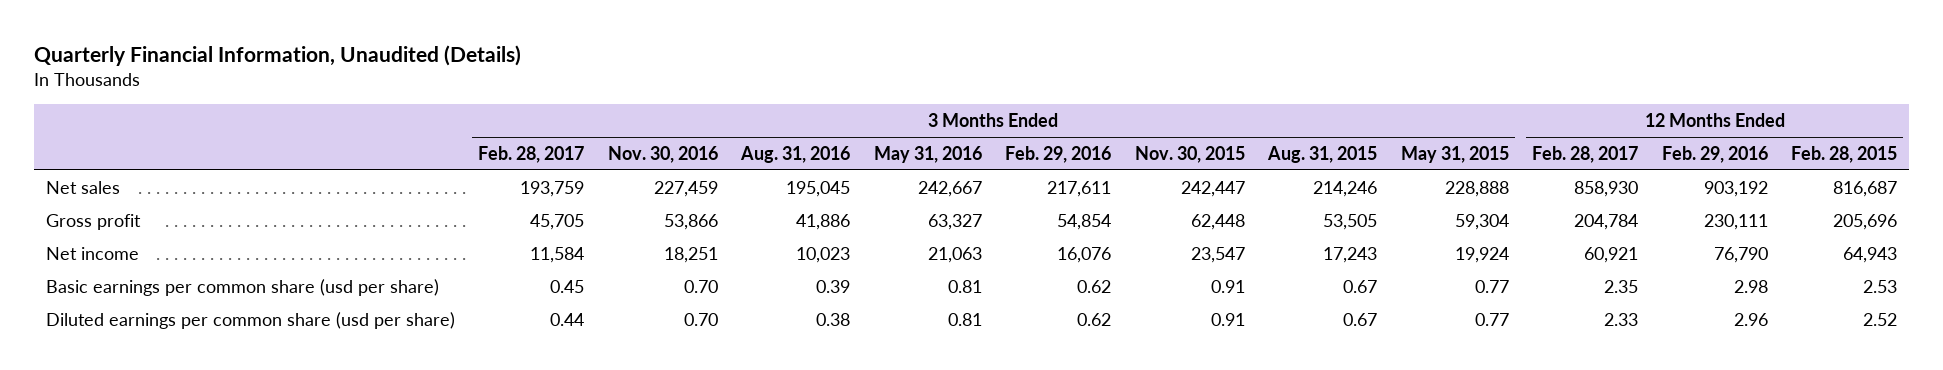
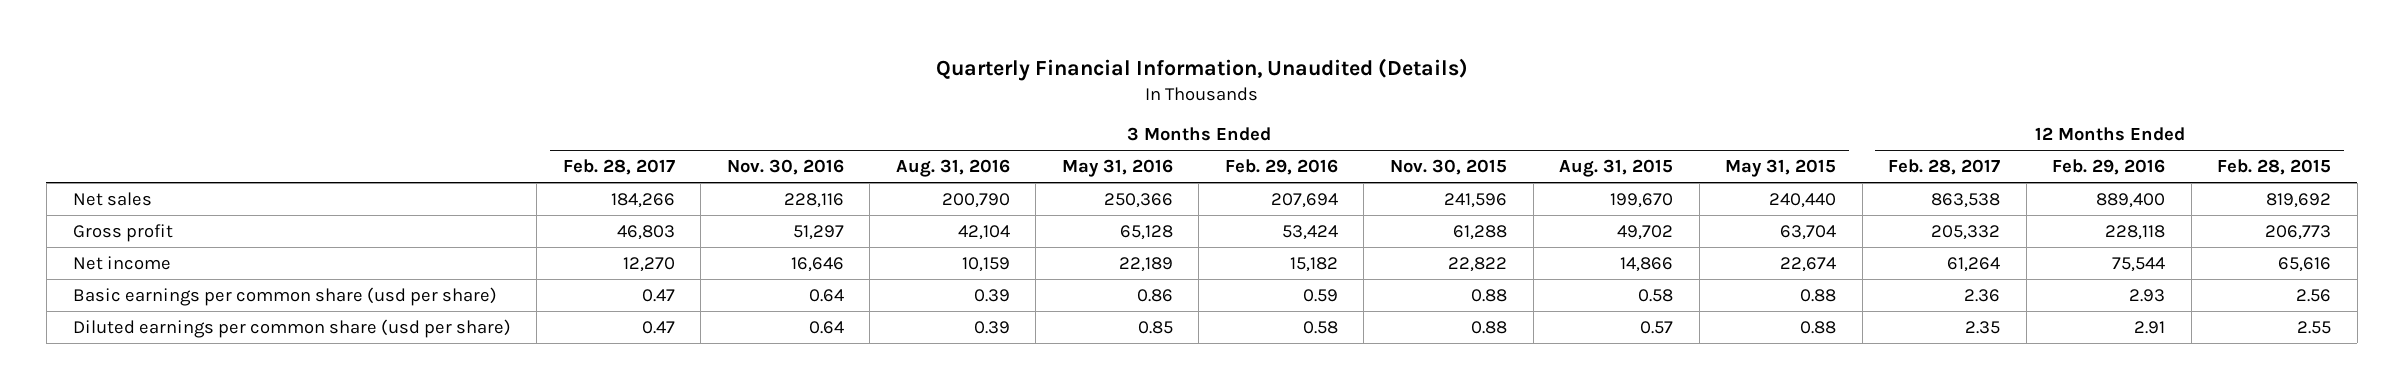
[520,180,585,197] 193,759 -> [610,192,675,208] 184,266
[653,180,718,197] 227,459 -> [783,192,844,208] 228,116
[786,180,851,197] 195,045 -> [941,192,1010,208] 200,790
[917,180,982,197] 242,667 -> [1103,192,1173,208] 250,366
[1047,180,1112,197] 217,611 -> [1270,192,1338,208] 207,694
[1180,180,1245,197] 242,447 -> [1444,192,1508,208] 241,596
[1313,180,1378,197] 214,246 -> [1610,192,1674,208] 199,670
[1444,180,1509,197] 228,888 -> [1769,192,1837,208] 240,440
[1574,180,1639,197] 858,930 -> [1931,192,2001,208] 863,538
[1703,180,1768,197] 903,192 -> [2096,192,2166,208] 889,400
[1833,180,1898,197] 816,687 -> [2266,192,2332,208] 819,692
[530,213,585,230] 45,705 -> [616,224,675,240] 46,803
[663,213,718,230] 53,866 -> [792,224,844,240] 51,297
[796,213,851,230] 41,886 -> [957,224,1010,240] 42,104
[927,213,982,230] 63,327 -> [1119,224,1173,240] 65,128
[1057,213,1112,230] 54,854 -> [1281,224,1338,240] 53,424
[1190,213,1245,230] 62,448 -> [1453,224,1508,240] 61,288
[1323,213,1378,230] 53,505 -> [1617,224,1674,240] 49,702
[1454,213,1509,230] 59,304 -> [1780,224,1837,240] 63,704
[1574,213,1639,230] 204,784 -> [1931,224,2001,240] 205,332
[1703,213,1768,230] 230,111 -> [2105,224,2166,240] 228,118
[1833,213,1898,230] 205,696 -> [2265,224,2332,240] 206,773
[530,246,585,263] 11,584 -> [622,256,675,272] 12,270
[663,246,718,263] 18,251 -> [790,256,844,272] 16,646
[796,246,851,263] 10,023 -> [961,256,1010,272] 10,159
[927,246,982,263] 21,063 -> [1118,256,1173,272] 22,189
[1057,246,1112,263] 16,076 -> [1289,256,1338,272] 15,182
[1190,246,1245,263] 23,547 -> [1448,256,1508,272] 22,822
[1323,246,1378,263] 17,243 -> [1620,256,1674,272] 14,866
[1454,246,1509,263] 19,924 -> [1780,256,1837,272] 22,674
[1584,246,1639,263] 60,921 -> [1947,256,2001,272] 61,264
[1713,246,1768,263] 76,790 -> [2112,256,2166,272] 75,544
[1843,246,1898,263] 64,943 -> [2278,256,2332,272] 65,616
[550,279,585,293] 0.45 -> [641,288,675,302] 0.47
[683,279,718,293] 0.70 -> [808,288,844,302] 0.64
[947,279,982,293] 0.81 -> [1136,288,1173,302] 0.86
[1077,279,1112,293] 0.62 -> [1302,288,1338,302] 0.59
[1210,279,1245,293] 0.91 -> [1471,288,1508,302] 0.88
[1343,279,1378,293] 0.67 -> [1638,288,1674,302] 0.58
[1474,279,1509,293] 0.77 -> [1800,288,1837,302] 0.88
[1604,279,1639,293] 2.35 -> [1964,288,2001,302] 2.36
[1733,279,1768,293] 2.98 -> [2129,288,2166,302] 2.93
[1863,279,1898,293] 2.53 -> [2296,288,2332,302] 2.56
[550,312,585,326] 0.44 -> [641,320,675,334] 0.47
[683,312,718,326] 0.70 -> [808,320,844,334] 0.64
[816,312,851,326] 0.38 -> [973,320,1010,334] 0.39
[947,312,982,326] 0.81 -> [1137,320,1173,334] 0.85
[1077,312,1112,326] 0.62 -> [1302,320,1338,334] 0.58
[1210,312,1245,326] 0.91 -> [1471,320,1508,334] 0.88
[1343,312,1378,326] 0.67 -> [1640,320,1674,334] 0.57
[1474,312,1509,326] 0.77 -> [1800,320,1837,334] 0.88
[1604,312,1639,326] 2.33 -> [1965,320,2001,334] 2.35
[1733,312,1768,326] 2.96 -> [2134,320,2166,334] 2.91
[1863,312,1898,326] 2.52 -> [2297,320,2332,334] 2.55

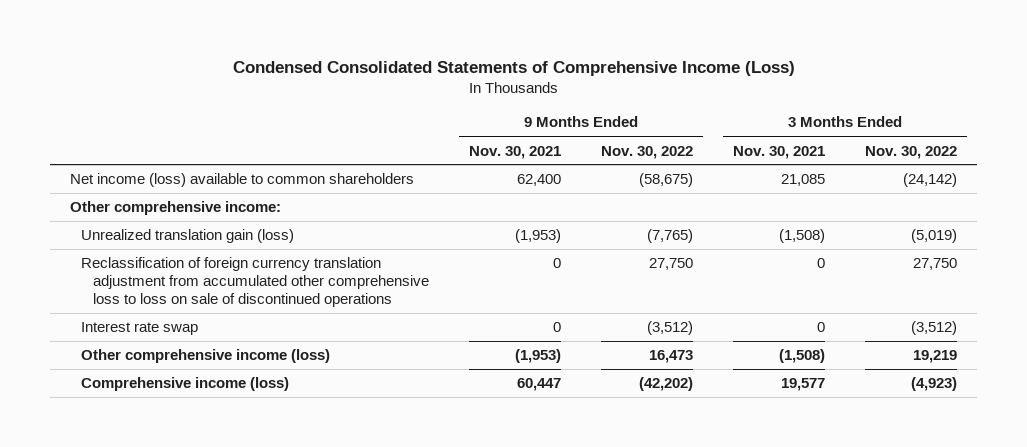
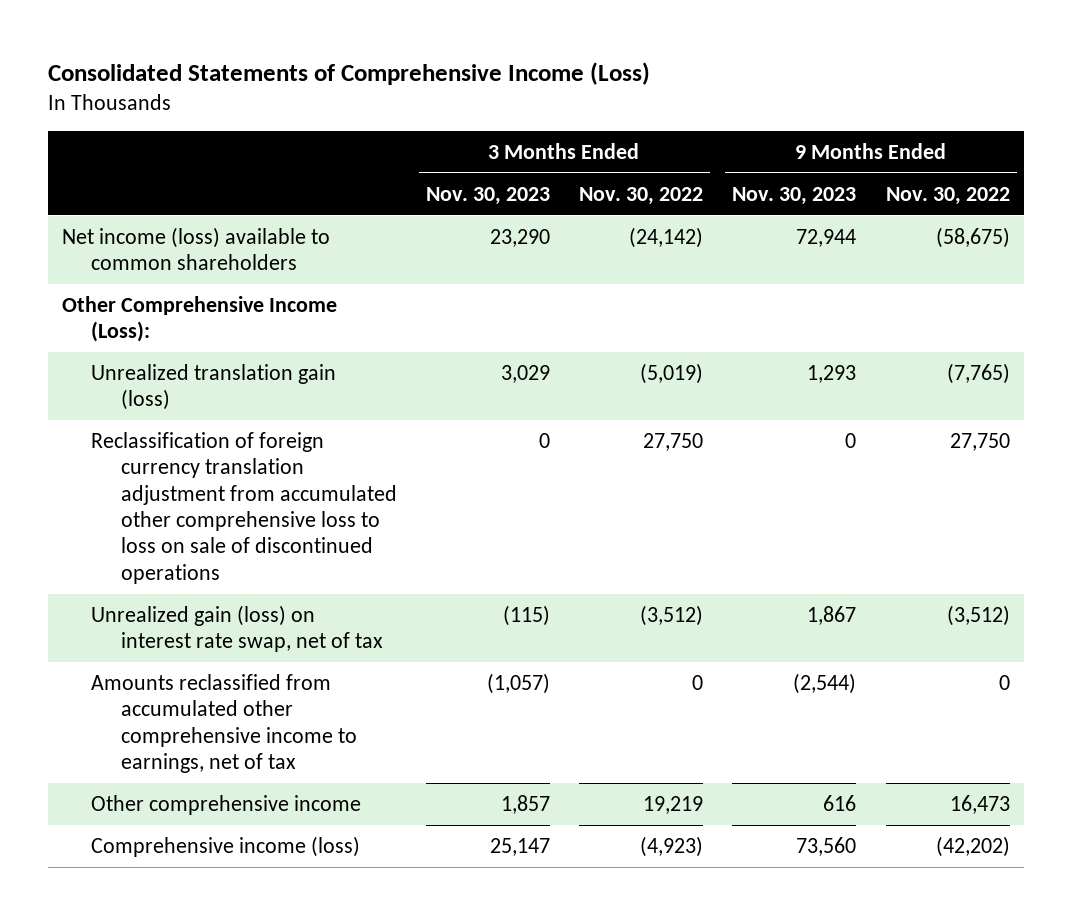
[232,61,795,77] Condensed Consolidated Statements of Comprehensive Income (Loss) -> [47,61,650,85] Consolidated Statements of Comprehensive Income (Loss)
[468,145,561,159] Nov. 30, 2021 -> none
[733,145,826,159] Nov. 30, 2021 -> none
none -> [425,186,550,205] Nov. 30, 2023
none -> [732,186,857,205] Nov. 30, 2023
[70,201,282,216] Other comprehensive income: -> [62,295,338,343] Other Comprehensive Income (Loss):
[81,322,199,336] Interest rate swap -> [91,604,383,653] Unrealized gain (loss) on interest rate swap, net of tax
none -> [91,673,357,773] Amounts reclassified from accumulated other comprehensive income to earnings, net of tax
[81,349,331,364] Other comprehensive income (loss) -> [91,794,362,815] Other comprehensive income

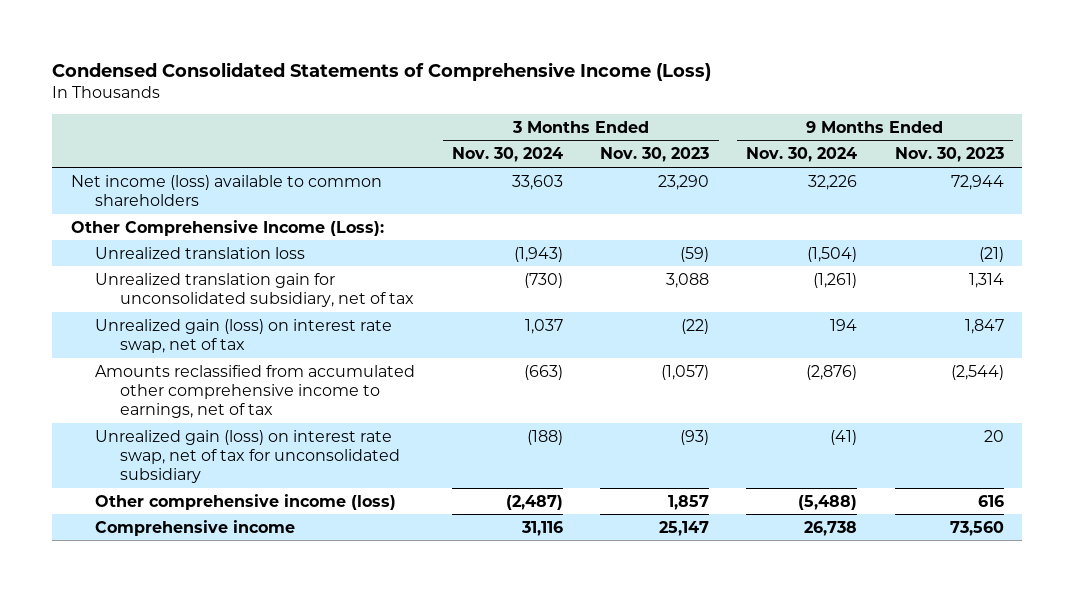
[47,61,650,85] Consolidated Statements of Comprehensive Income (Loss) -> [52,61,712,81] Condensed Consolidated Statements of Comprehensive Income (Loss)
[579,186,704,205] Nov. 30, 2022 -> none
[885,186,1010,205] Nov. 30, 2022 -> none
none -> [452,147,564,163] Nov. 30, 2024
none -> [746,147,858,163] Nov. 30, 2024
[91,431,397,584] Reclassification of foreign currency translation adjustment from accumulated other comprehensive loss to loss on sale of discontinued operations -> none
[91,363,337,411] Unrealized translation gain (loss) -> [95,246,306,259] Unrealized translation loss
[500,364,550,383] 3,029 -> [680,246,710,262] (59)
[807,364,857,383] 1,293 -> [978,246,1004,262] (21)
none -> [95,272,414,308] Unrealized translation gain for unconsolidated subsidiary, net of tax
[502,604,550,626] (115) -> [681,318,710,334] (22)
[807,605,857,625] 1,867 -> [964,318,1004,334] 1,847
none -> [95,429,400,484] Unrealized gain (loss) on interest rate swap, net of tax for unconsolidated subsidiary
[91,794,362,815] Other comprehensive income -> [95,493,397,510] Other comprehensive income (loss)
[91,835,361,857] Comprehensive income (loss) -> [95,519,296,536] Comprehensive income

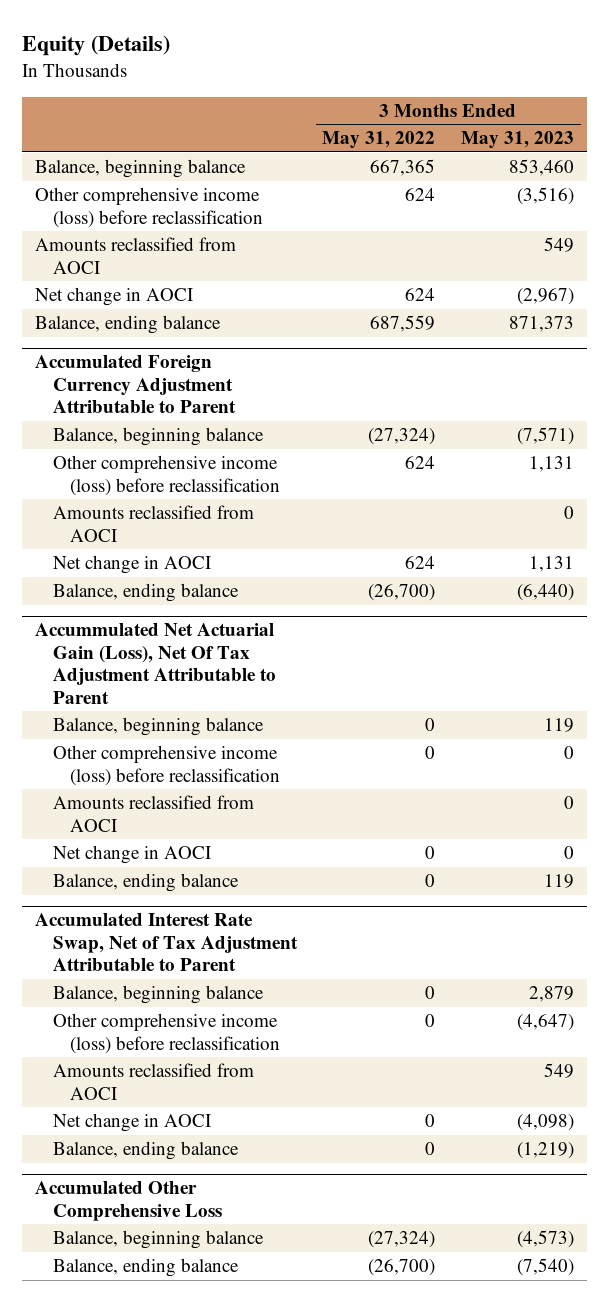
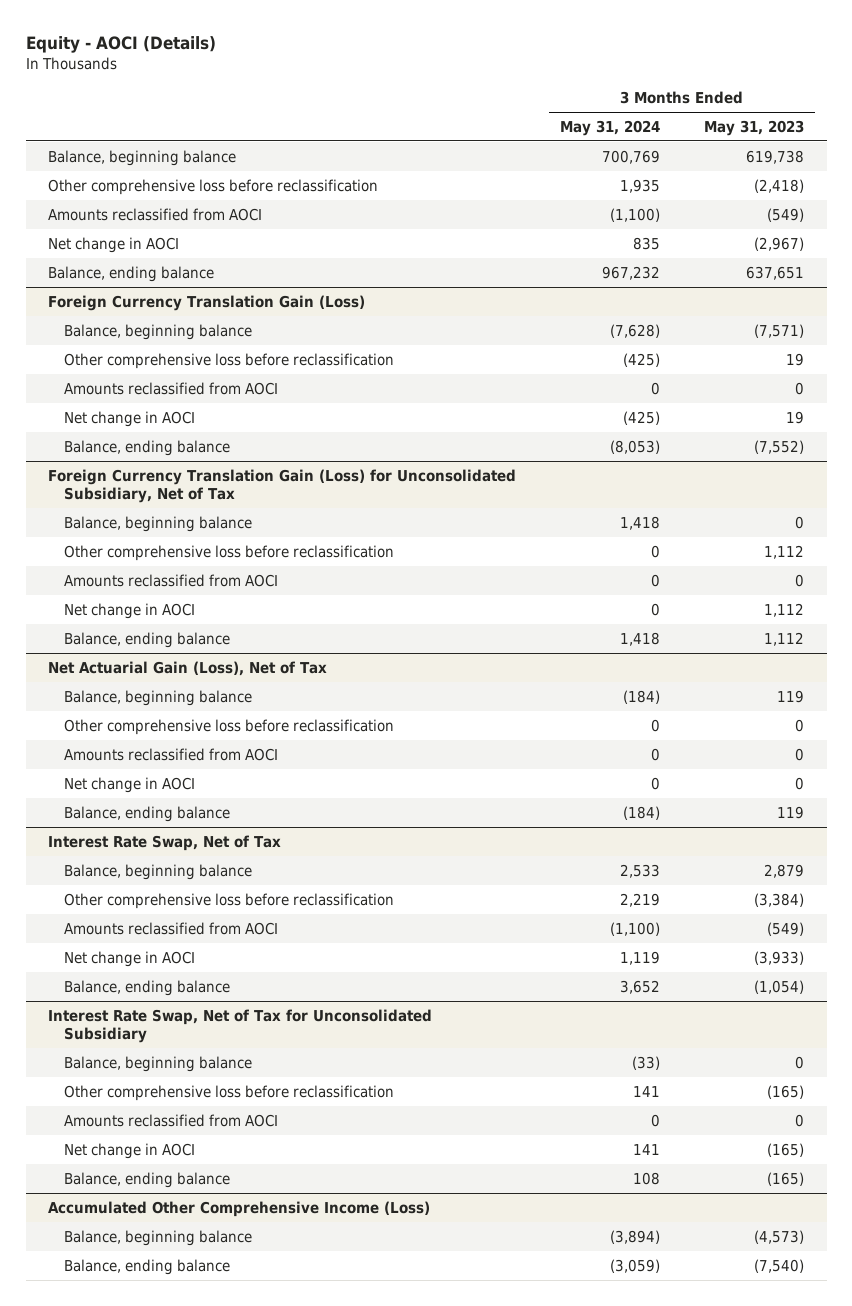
[21,35,170,57] Equity (Details) -> [25,35,216,53] Equity - AOCI (Details)
[322,131,436,149] May 31, 2022 -> none
none -> [560,119,661,136] May 31, 2024
[509,159,575,177] 853,460 -> [746,149,805,164] 619,738
[34,187,263,228] Other comprehensive income (loss) before reclassification -> [47,178,378,195] Other comprehensive loss before reclassification
[517,187,575,206] (3,516) -> [754,178,805,193] (2,418)
[544,237,575,253] 549 -> [767,207,805,222] (549)
[509,316,575,333] 871,373 -> [746,265,805,280] 637,651
[34,355,236,414] Accumulated Foreign Currency Adjustment Attributable to Parent -> [47,294,365,311] Foreign Currency Translation Gain (Loss)
[52,455,281,496] Other comprehensive income (loss) before reclassification -> [63,352,394,369] Other comprehensive loss before reclassification
[529,456,575,473] 1,131 -> [786,352,805,366] 19
[529,556,575,573] 1,131 -> [786,410,805,424] 19
[517,584,575,602] (6,440) -> [754,439,805,454] (7,552)
none -> [47,468,516,503] Foreign Currency Translation Gain (Loss) for Unconsolidated Subsidiary, Net of Tax
none -> [63,515,252,532] Balance, beginning balance
none -> [63,544,394,561] Other comprehensive loss before reclassification
none -> [63,573,278,587] Amounts reclassified from AOCI
none -> [63,602,195,619] Net change in AOCI
none -> [63,631,230,648] Balance, ending balance
[34,623,276,704] Accummulated Net Actuarial Gain (Loss), Net Of Tax Adjustment Attributable to Parent -> [47,660,327,676] Net Actuarial Gain (Loss), Net of Tax
[52,745,281,786] Other comprehensive income (loss) before reclassification -> [63,718,394,735] Other comprehensive loss before reclassification
[34,913,298,972] Accumulated Interest Rate Swap, Net of Tax Adjustment Attributable to Parent -> [47,834,281,851] Interest Rate Swap, Net of Tax
[52,1013,281,1054] Other comprehensive income (loss) before reclassification -> [63,892,394,909] Other comprehensive loss before reclassification
[517,1014,575,1032] (4,647) -> [754,892,805,907] (3,384)
[544,1063,575,1079] 549 -> [767,921,805,936] (549)
[517,1114,575,1132] (4,098) -> [754,950,805,965] (3,933)
[517,1142,575,1160] (1,219) -> [754,979,805,994] (1,054)
none -> [47,1008,432,1043] Interest Rate Swap, Net of Tax for Unconsolidated Subsidiary
none -> [63,1055,252,1072] Balance, beginning balance
none -> [63,1084,394,1101] Other comprehensive loss before reclassification
none -> [63,1113,278,1127] Amounts reclassified from AOCI
none -> [63,1142,195,1159] Net change in AOCI
none -> [63,1171,230,1188] Balance, ending balance
[34,1181,222,1221] Accumulated Other Comprehensive Loss -> [47,1200,430,1217] Accumulated Other Comprehensive Income (Loss)

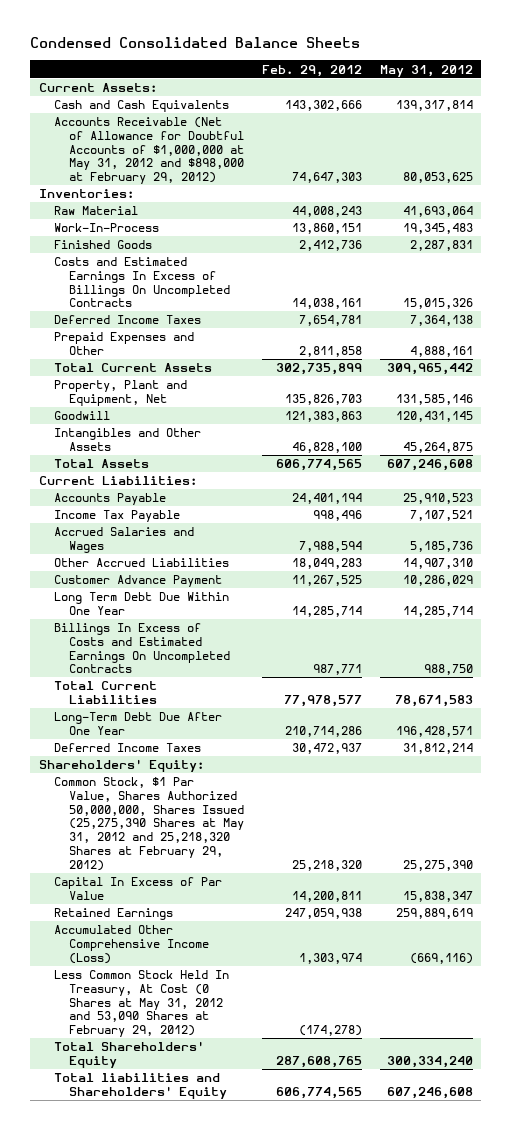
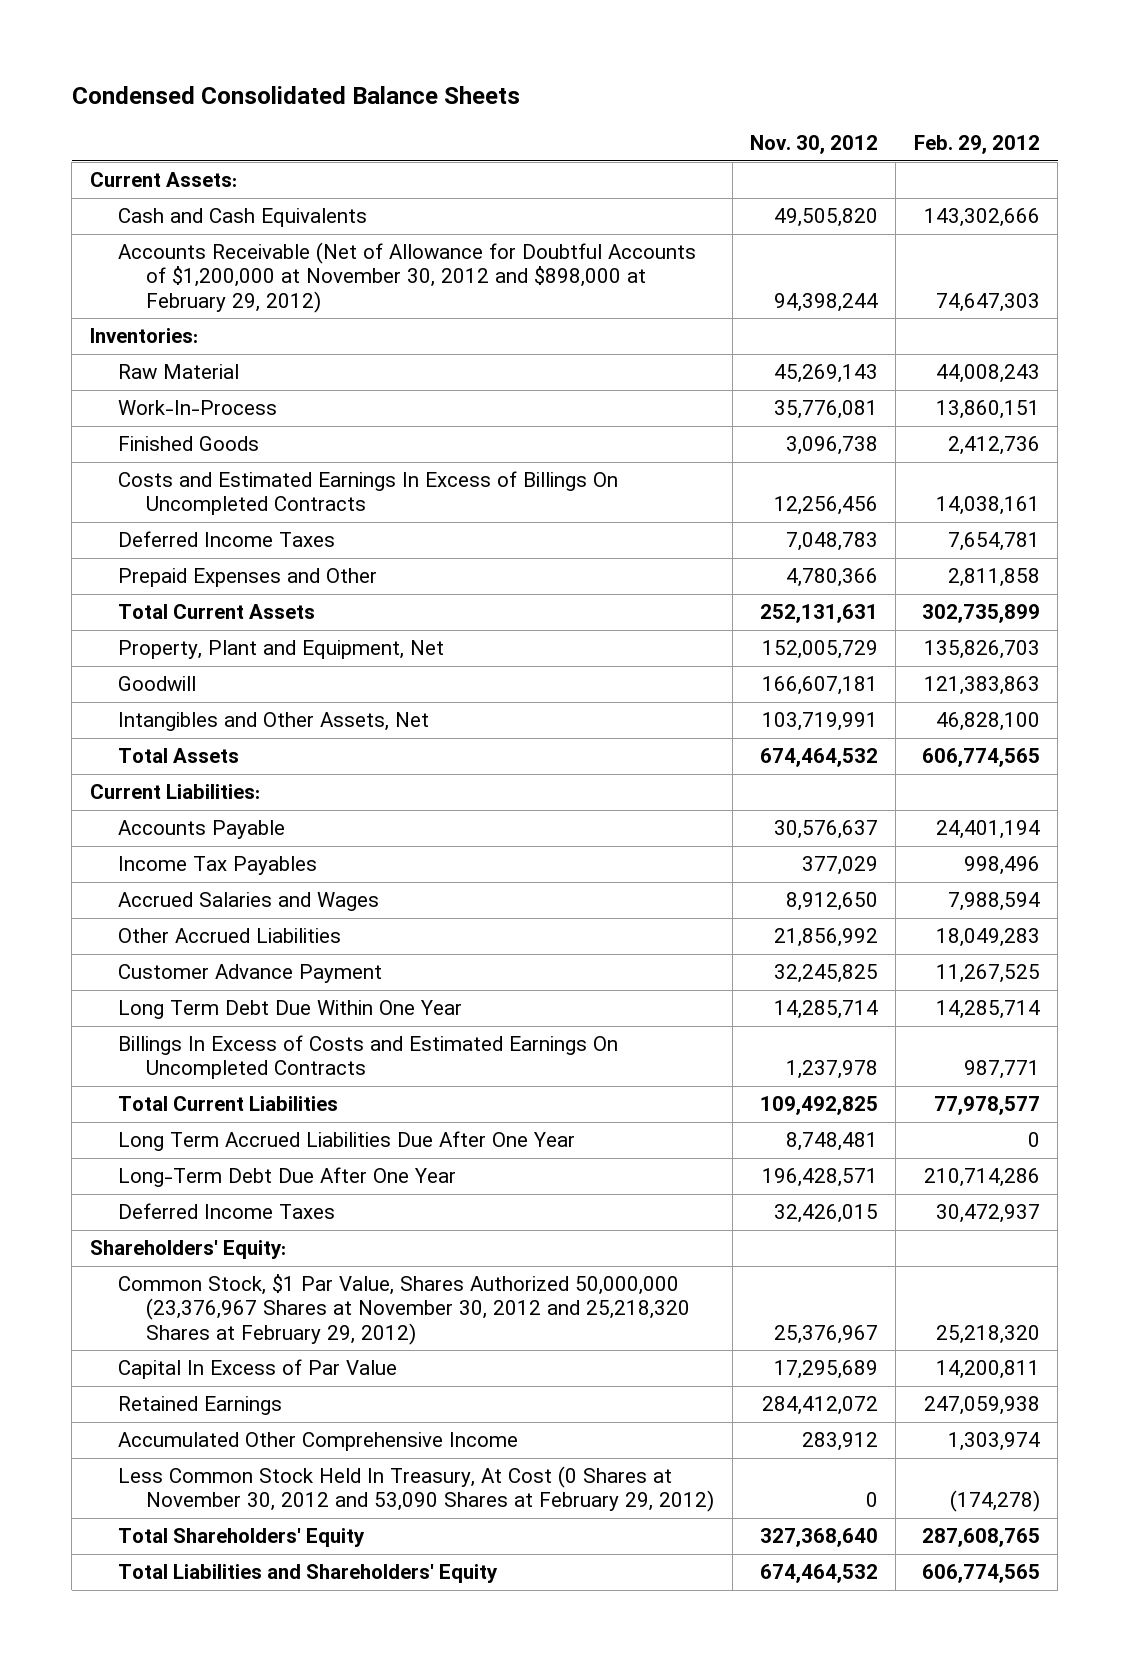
[379,64,473,77] May 31, 2012 -> none
none -> [750,135,879,155] Nov. 30, 2012
[53,117,244,185] Accounts Receivable (Net of Allowance for Doubtful Accounts of $1,000,000 at May 31, 2012 and $898,000 at February 29, 2012) -> [118,242,697,313] Accounts Receivable (Net of Allowance for Doubtful Accounts of $1,200,000 at November 30, 2012 and $898,000 at February 29, 2012)
[53,428,201,451] Intangibles and Other Assets -> [118,712,430,732] Intangibles and Other Assets, Net
[53,510,180,523] Income Tax Payable -> [118,856,318,876] Income Tax Payables
none -> [118,1131,576,1152] Long Term Accrued Liabilities Due After One Year
[53,777,244,871] Common Stock, $1 Par Value, Shares Authorized 50,000,000, Shares Issued (25,275,390 Shares at May 31, 2012 and 25,218,320 Shares at February 29, 2012) -> [118,1274,691,1345] Common Stock, $1 Par Value, Shares Authorized 50,000,000 (23,376,967 Shares at November 30, 2012 and 25,218,320 Shares at February 29, 2012)
[53,925,209,964] Accumulated Other Comprehensive Income (Loss) -> [118,1432,519,1452] Accumulated Other Comprehensive Income
[53,970,229,1038] Less Common Stock Held In Treasury, At Cost (0 Shares at May 31, 2012 and 53,090 Shares at February 29, 2012) -> [118,1466,715,1513] Less Common Stock Held In Treasury, At Cost (0 Shares at November 30, 2012 and 53,090 Shares at February 29, 2012)
[53,1073,227,1099] Total liabilities and Shareholders' Equity -> [118,1564,499,1584] Total Liabilities and Shareholders' Equity

